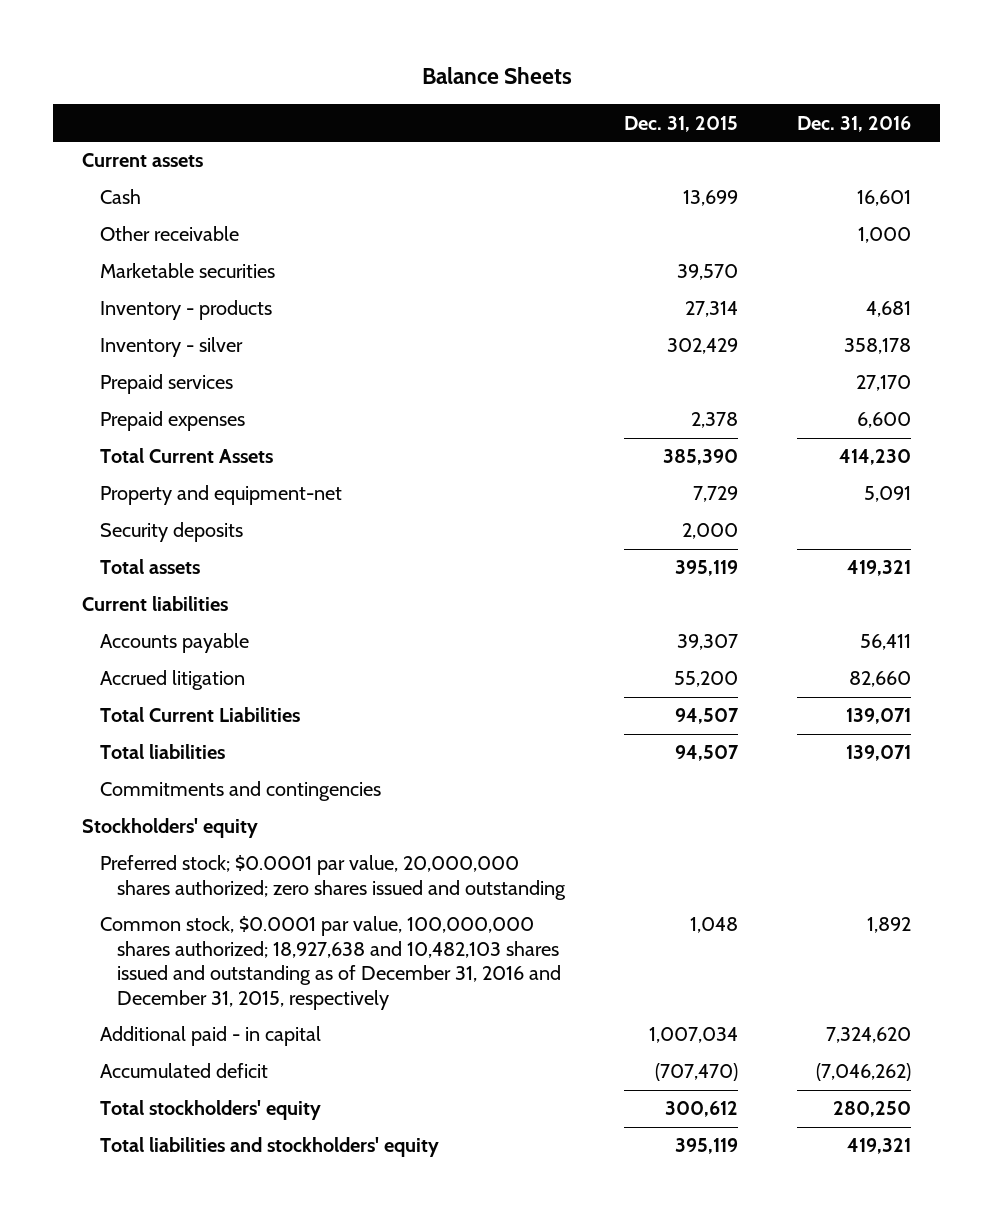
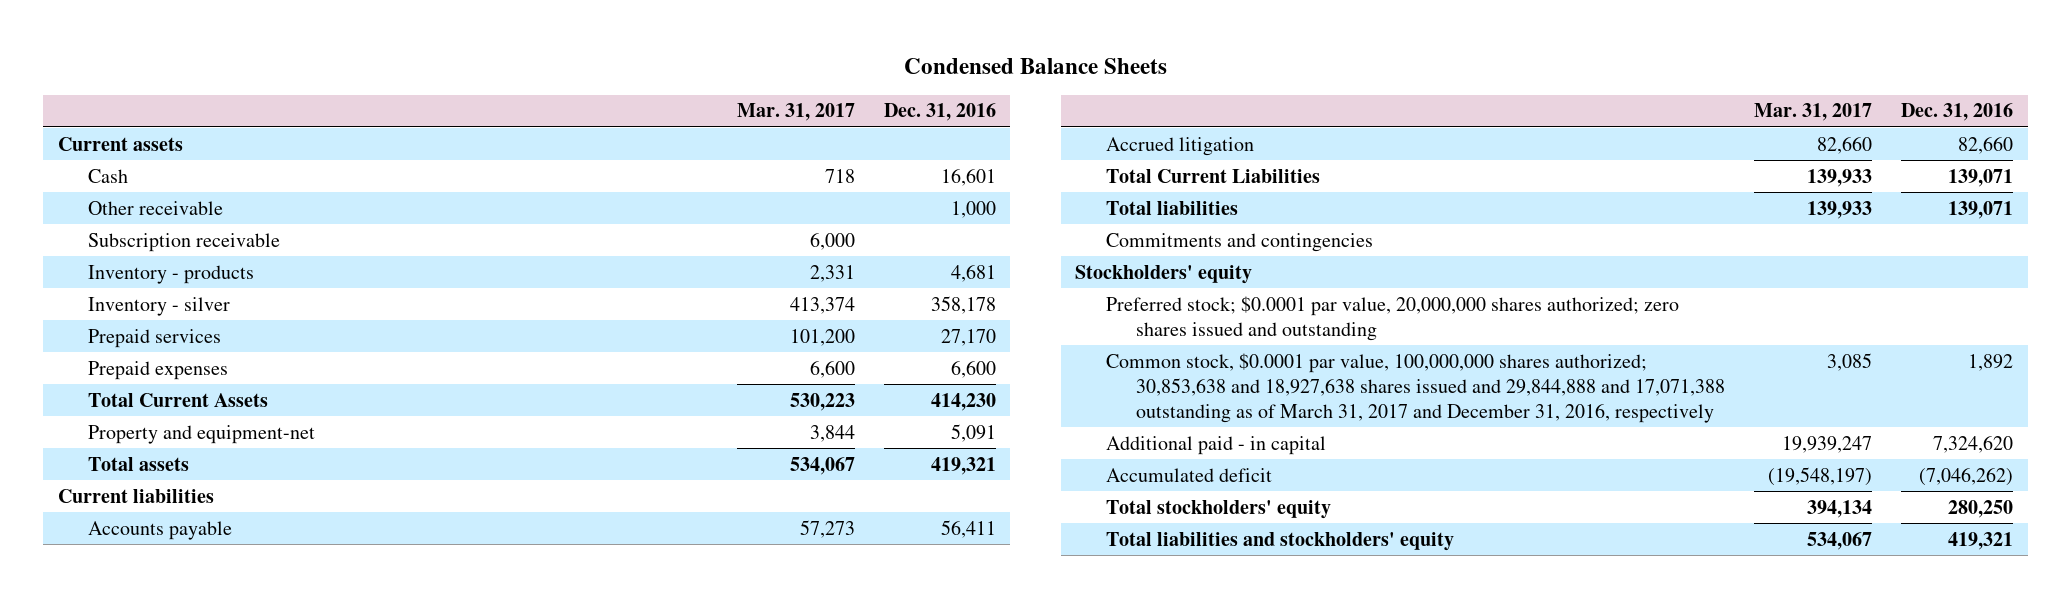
[421,67,572,85] Balance Sheets -> [903,58,1167,75] Condensed Balance Sheets
[624,115,739,132] Dec. 31, 2015 -> none
none -> [736,103,855,122] Mar. 31, 2017
[99,263,275,279] Marketable securities -> none
none -> [88,232,281,252] Subscription receivable
[99,522,243,543] Security deposits -> none
[99,916,562,1010] Common stock, $0.0001 par value, 100,000,000 shares authorized; 18,927,638 and 10,482,103 shares issued and outstanding as of December 31, 2016 and December 31, 2015, respectively -> [1105,352,1725,424] Common stock, $0.0001 par value, 100,000,000 shares authorized; 30,853,638 and 18,927,638 shares issued and 29,844,888 and 17,071,388 outstanding as of March 31, 2017 and December 31, 2016, respectively

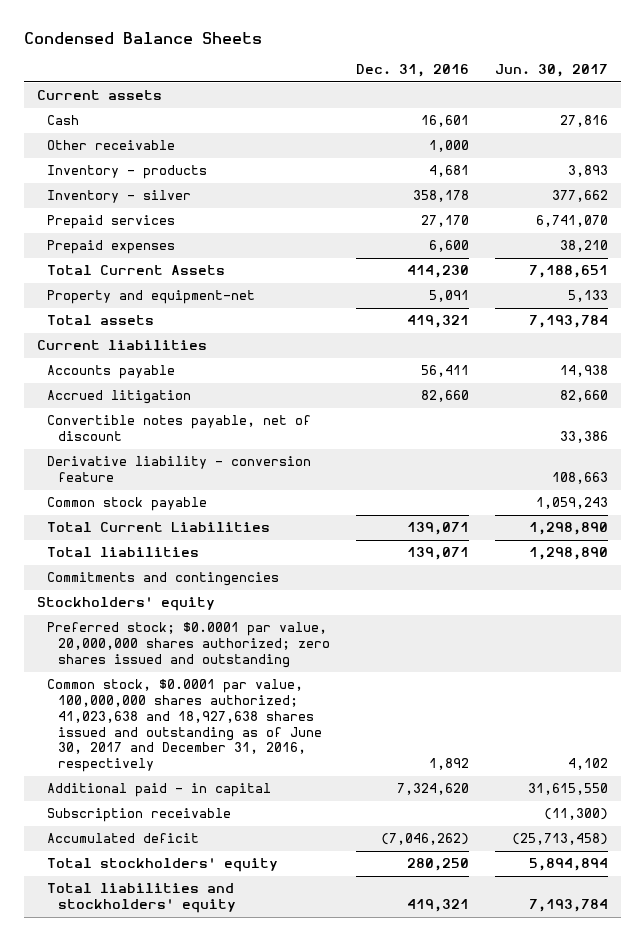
[736,103,855,122] Mar. 31, 2017 -> none
none -> [494,63,608,77] Jun. 30, 2017
none -> [47,415,312,442] Convertible notes payable, net of discount
none -> [47,456,312,483] Derivative liability - conversion feature
none -> [47,497,208,512] Common stock payable
[1105,352,1725,424] Common stock, $0.0001 par value, 100,000,000 shares authorized; 30,853,638 and 18,927,638 shares issued and 29,844,888 and 17,071,388 outstanding as of March 31, 2017 and December 31, 2016, respectively -> [47,679,322,773] Common stock, $0.0001 par value, 100,000,000 shares authorized; 41,023,638 and 18,927,638 shares issued and outstanding as of June 30, 2017 and December 31, 2016, respectively
[88,232,281,252] Subscription receivable -> [47,808,232,823] Subscription receivable

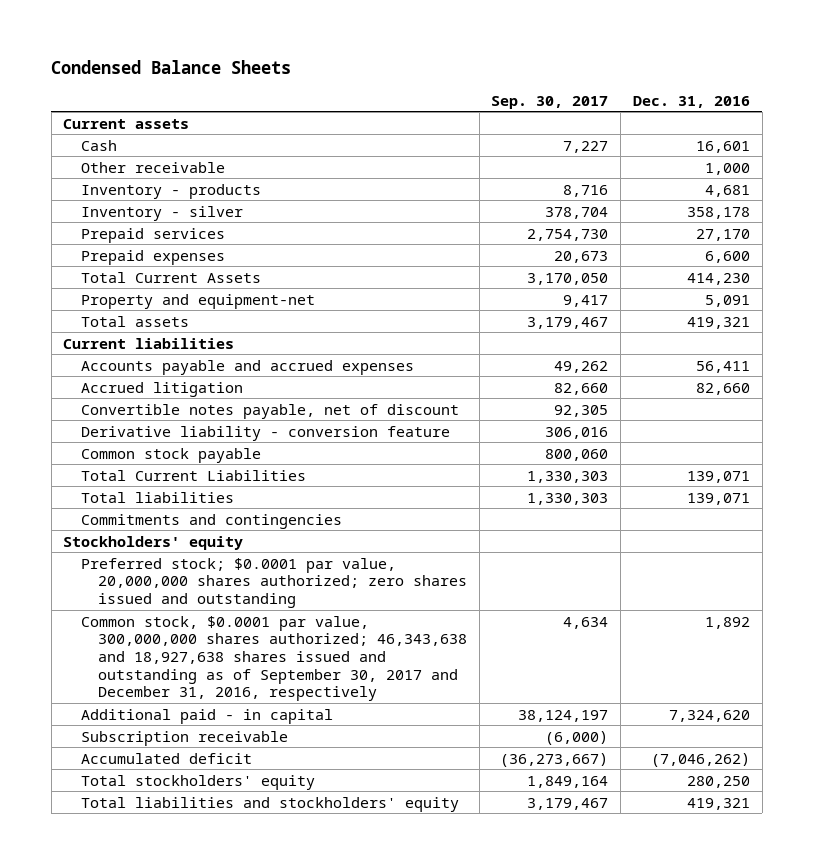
[494,63,608,77] Jun. 30, 2017 -> none
none -> [491,95,609,109] Sep. 30, 2017
[47,365,176,380] Accounts payable -> [80,359,414,375] Accounts payable and accrued expenses
[47,679,322,773] Common stock, $0.0001 par value, 100,000,000 shares authorized; 41,023,638 and 18,927,638 shares issued and outstanding as of June 30, 2017 and December 31, 2016, respectively -> [80,615,467,702] Common stock, $0.0001 par value, 300,000,000 shares authorized; 46,343,638 and 18,927,638 shares issued and outstanding as of September 30, 2017 and December 31, 2016, respectively

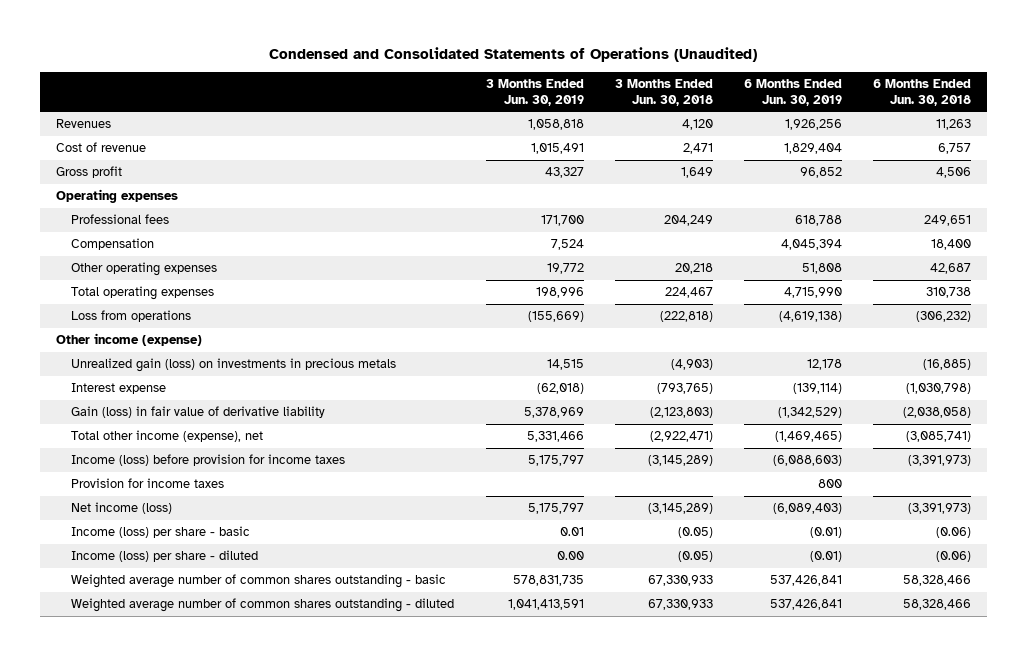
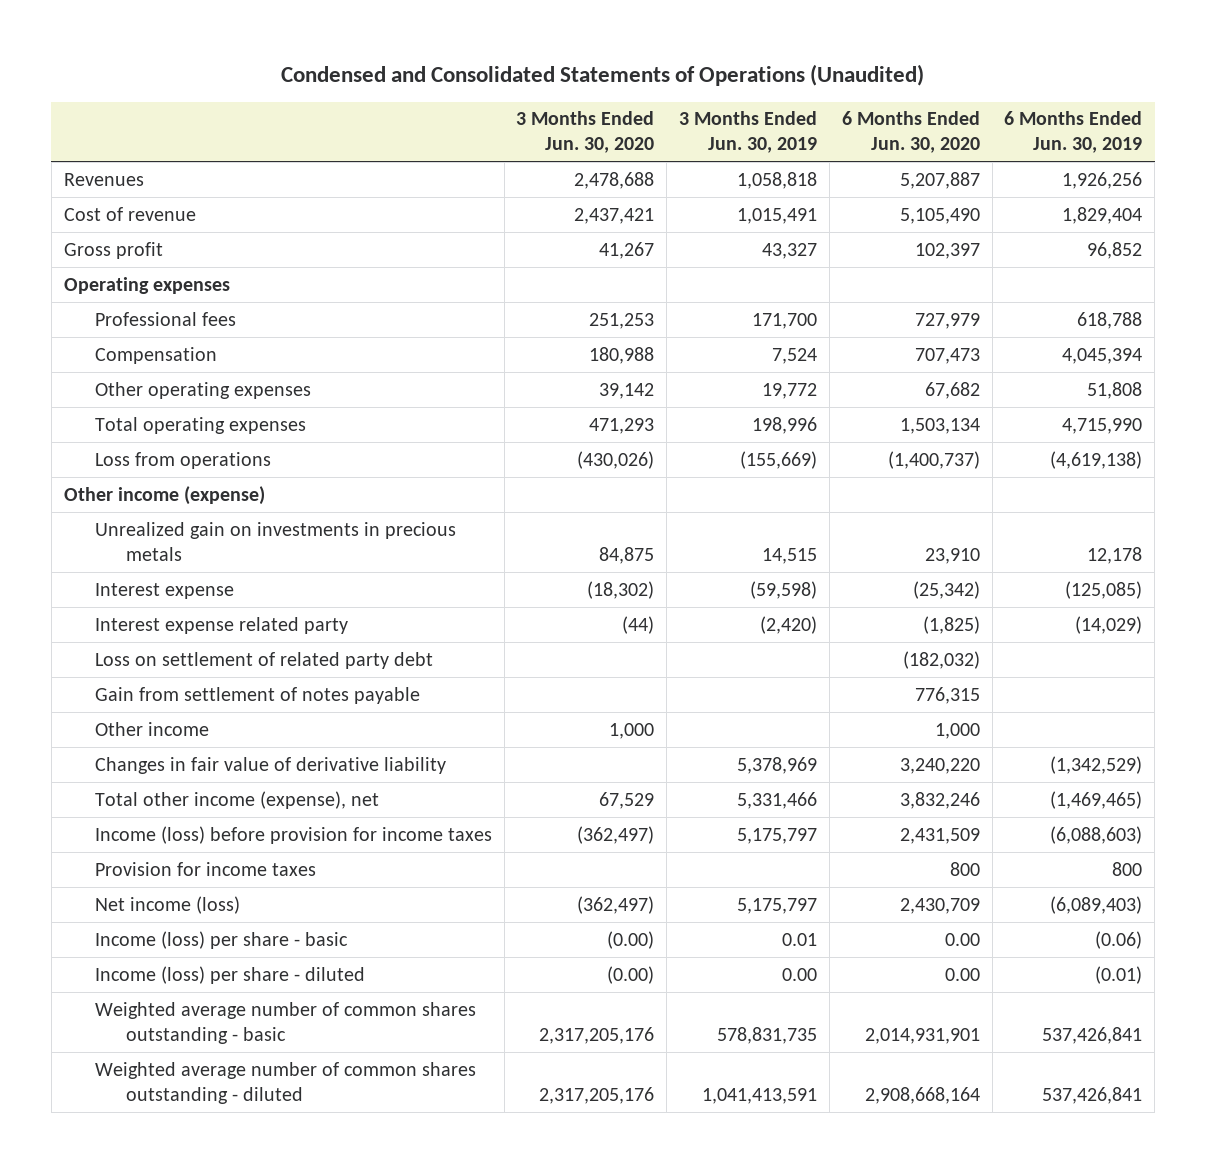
[614,78,713,106] 3 Months Ended Jun. 30, 2018 -> none
[873,78,972,106] 6 Months Ended Jun. 30, 2018 -> none
none -> [516,111,655,154] 3 Months Ended Jun. 30, 2020
none -> [841,111,980,154] 6 Months Ended Jun. 30, 2020
[71,358,397,373] Unrealized gain (loss) on investments in precious metals -> [94,521,456,561] Unrealized gain on investments in precious metals
[536,383,584,395] (62,018) -> [750,580,818,599] (59,598)
[792,383,842,395] (139,114) -> [1065,580,1143,599] (125,085)
none -> [94,616,348,634] Interest expense related party
none -> [94,651,433,669] Loss on settlement of related party debt
none -> [94,686,420,704] Gain from settlement of notes payable
none -> [94,721,209,736] Other income
[71,406,326,419] Gain (loss) in fair value of derivative liability -> [94,756,446,774] Changes in fair value of derivative liability
[809,527,842,539] (0.01) -> [1095,930,1143,949] (0.06)

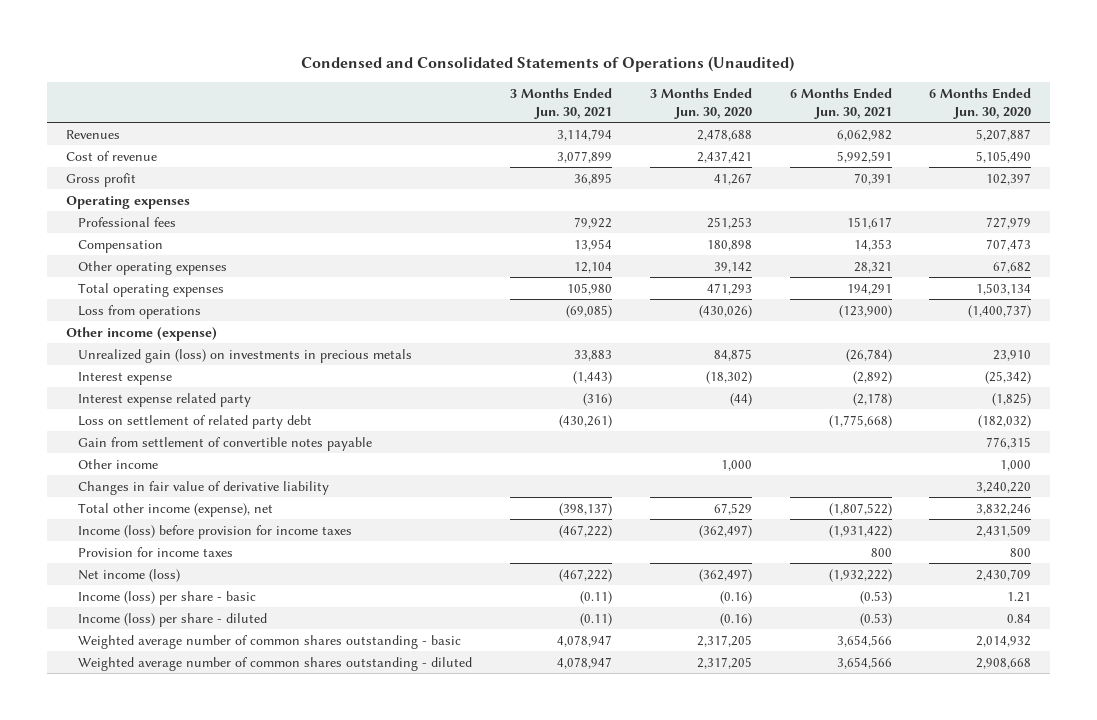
[679,111,818,154] 3 Months Ended Jun. 30, 2019 -> none
[1004,111,1143,154] 6 Months Ended Jun. 30, 2019 -> none
none -> [510,88,613,119] 3 Months Ended Jun. 30, 2021
none -> [789,88,892,119] 6 Months Ended Jun. 30, 2021
[589,346,655,364] 180,988 -> [706,239,752,251] 180,898
[94,521,456,561] Unrealized gain on investments in precious metals -> [78,348,413,363] Unrealized gain (loss) on investments in precious metals
[94,686,420,704] Gain from settlement of notes payable -> [78,436,373,451] Gain from settlement of convertible notes payable
[607,930,655,949] (0.00) -> [719,590,752,604] (0.16)
[944,932,980,946] 0.00 -> [1007,591,1032,602] 1.21
[607,965,655,984] (0.00) -> [719,612,752,626] (0.16)
[944,967,980,981] 0.00 -> [1007,613,1032,623] 0.84
[539,1026,655,1044] 2,317,205,176 -> [696,634,752,647] 2,317,205
[864,1027,980,1044] 2,014,931,901 -> [976,635,1032,647] 2,014,932
[539,1086,655,1104] 2,317,205,176 -> [696,656,752,669] 2,317,205
[864,1086,980,1104] 2,908,668,164 -> [976,657,1032,669] 2,908,668

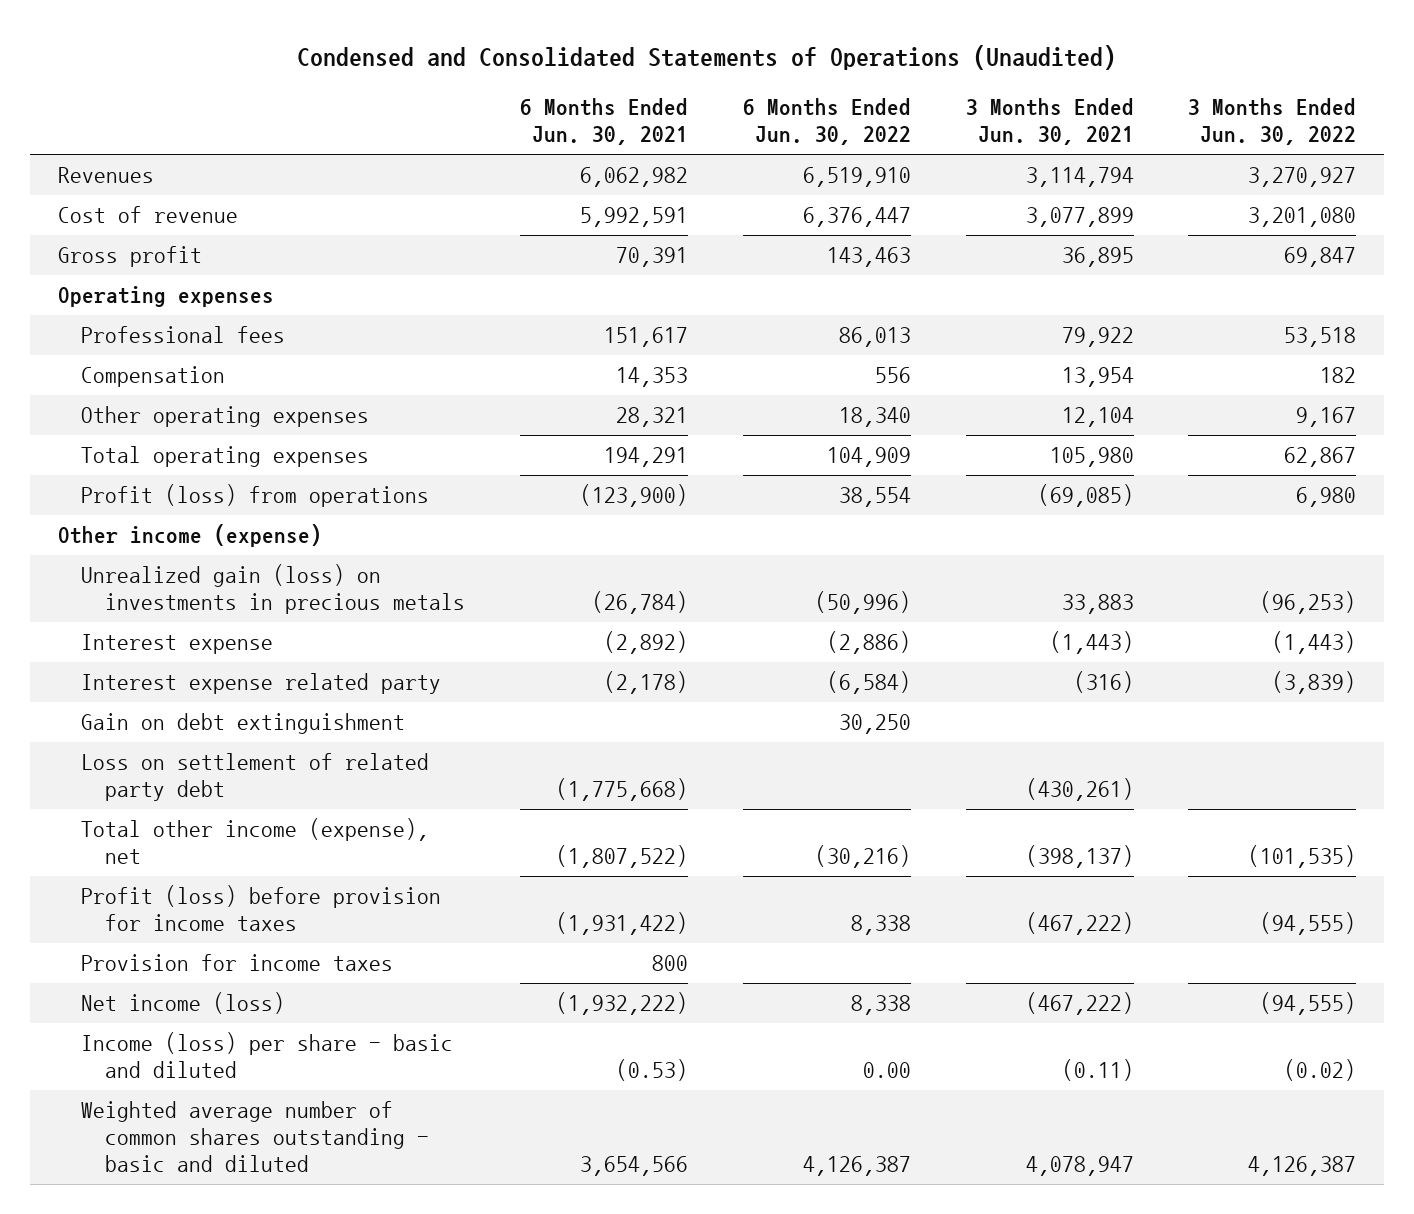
[649,88,752,119] 3 Months Ended Jun. 30, 2020 -> none
[929,88,1032,119] 6 Months Ended Jun. 30, 2020 -> none
none -> [742,98,911,146] 6 Months Ended Jun. 30, 2022
none -> [1188,98,1357,146] 3 Months Ended Jun. 30, 2022
[78,304,202,319] Loss from operations -> [81,484,430,508] Profit (loss) from operations
none -> [81,713,406,735] Gain on debt extinguishment
[78,436,373,451] Gain from settlement of convertible notes payable -> none
[78,458,159,469] Other income -> none
[78,480,330,495] Changes in fair value of derivative liability -> none
[78,524,353,539] Income (loss) before provision for income taxes -> [81,885,442,932] Profit (loss) before provision for income taxes
[78,612,268,627] Income (loss) per share - diluted -> none
[78,656,473,671] Weighted average number of common shares outstanding - diluted -> none
[78,590,257,605] Income (loss) per share - basic -> [81,1032,454,1079] Income (loss) per share - basic and diluted
[78,634,462,649] Weighted average number of common shares outstanding - basic -> [81,1101,430,1173] Weighted average number of common shares outstanding - basic and diluted

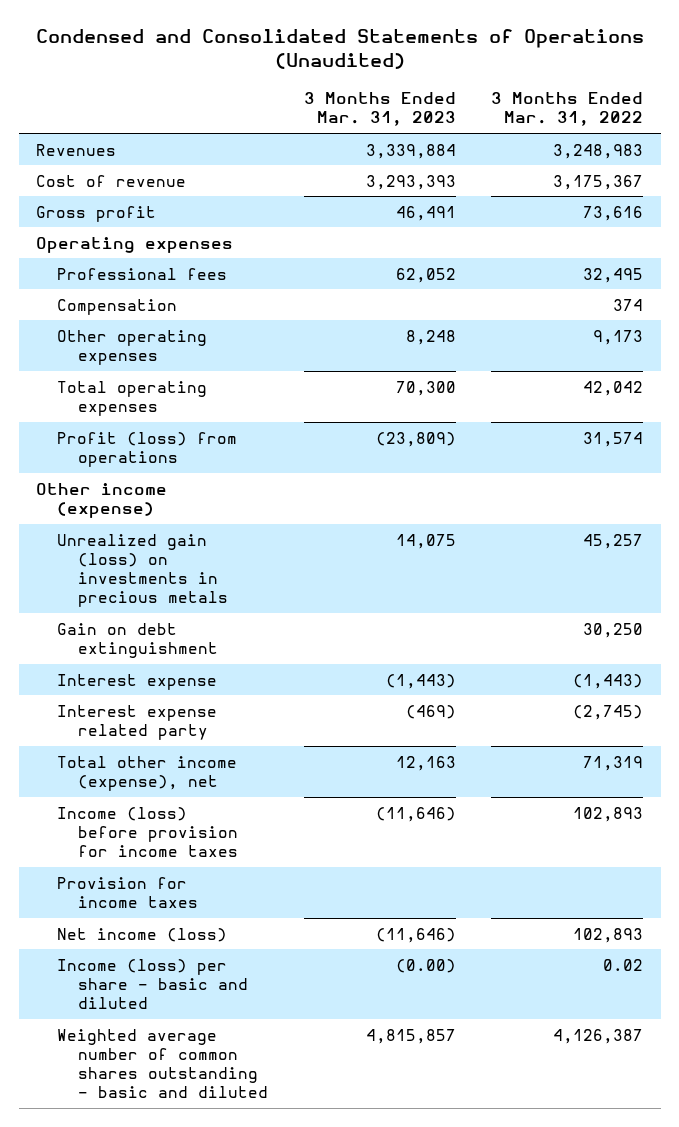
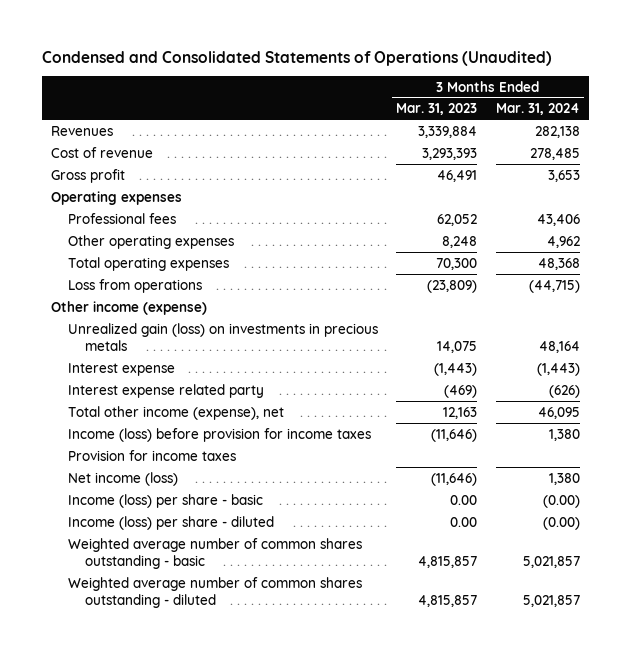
[490,92,643,127] 3 Months Ended Mar. 31, 2022 -> none
none -> [495,103,580,116] Mar. 31, 2024
[57,298,178,315] Compensation -> none
[57,431,238,467] Profit (loss) from operations -> [68,278,203,293] Loss from operations
[57,622,219,658] Gain on debt extinguishment -> none
[57,958,249,1009] Income (loss) per share - basic and diluted -> [68,493,264,508] Income (loss) per share - basic
[395,958,456,973] (0.00) -> [450,494,478,505] 0.00
none -> [68,515,275,530] Income (loss) per share - diluted
[57,1028,269,1099] Weighted average number of common shares outstanding - basic and diluted -> [68,537,363,569] Weighted average number of common shares outstanding - basic
none -> [68,576,363,608] Weighted average number of common shares outstanding - diluted

